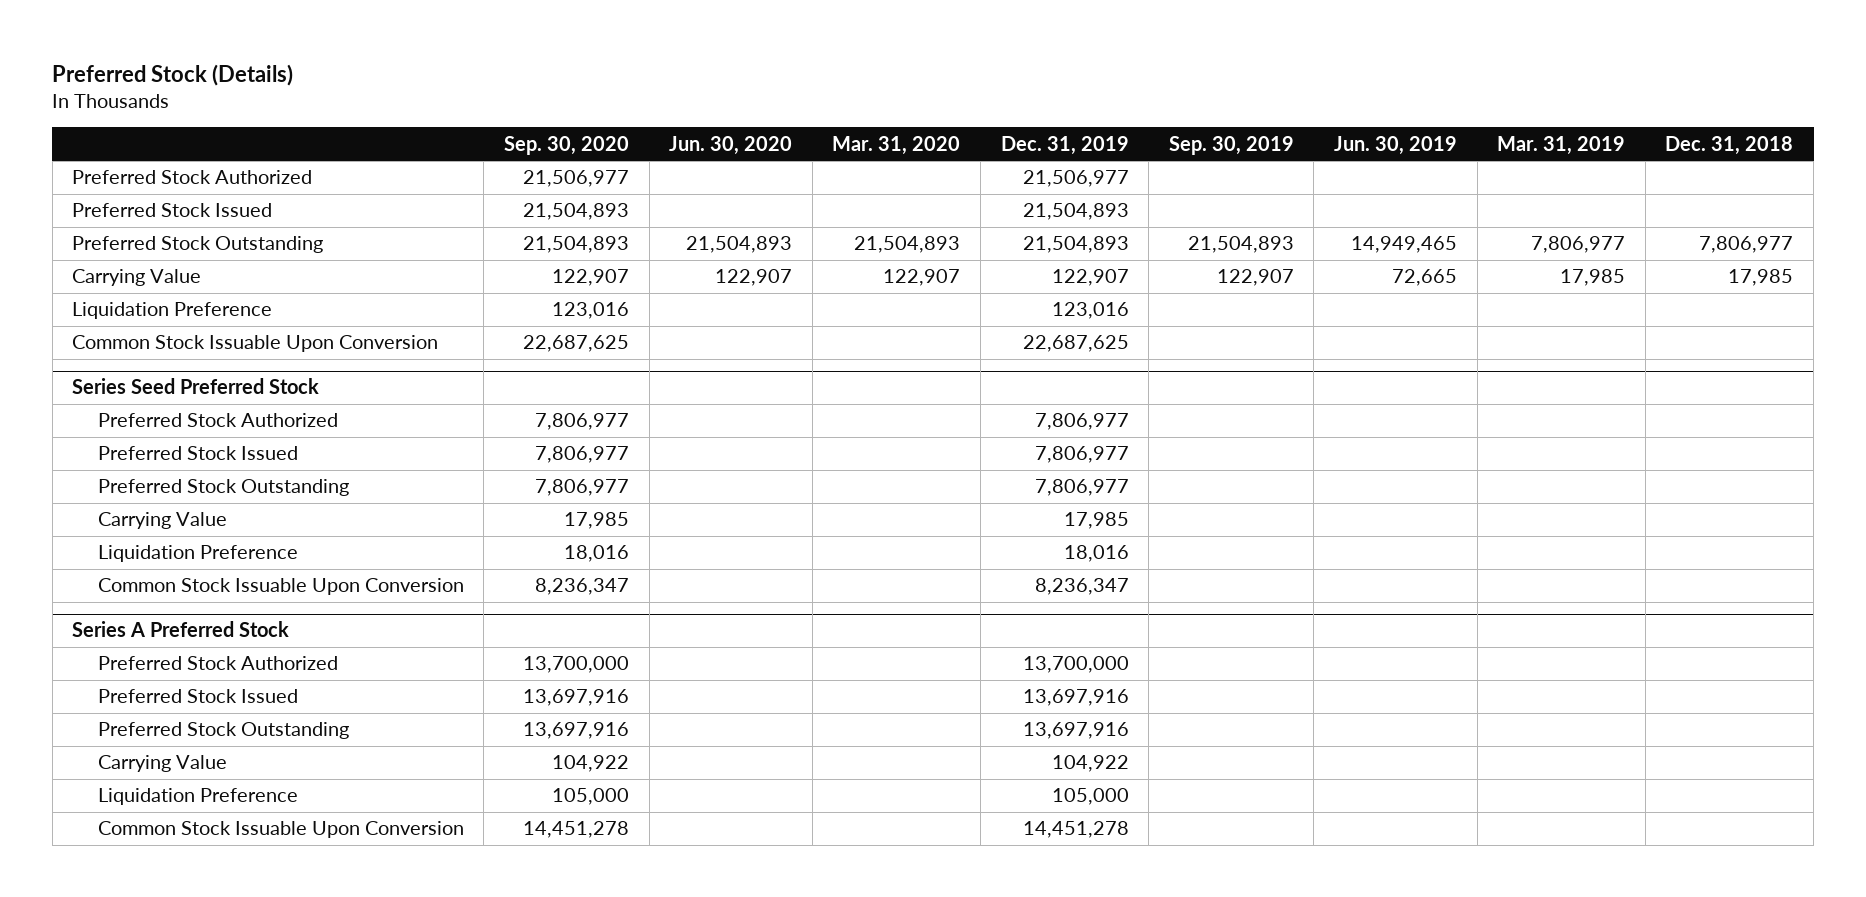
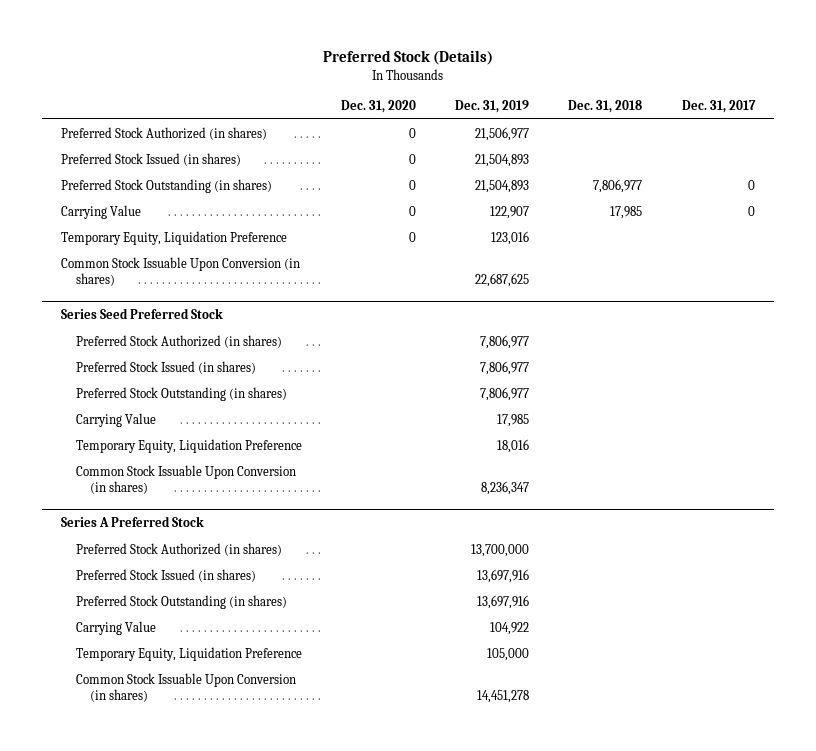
[504,135,630,155] Sep. 30, 2020 -> none
[669,135,793,155] Jun. 30, 2020 -> none
[832,135,961,155] Mar. 31, 2020 -> none
[1168,135,1294,155] Sep. 30, 2019 -> none
[1334,135,1458,155] Jun. 30, 2019 -> none
[1497,135,1626,155] Mar. 31, 2019 -> none
none -> [340,100,416,114] Dec. 31, 2020
none -> [681,100,756,114] Dec. 31, 2017
[72,170,313,185] Preferred Stock Authorized -> [61,126,268,140] Preferred Stock Authorized (in shares)
[72,203,273,218] Preferred Stock Issued -> [61,152,242,166] Preferred Stock Issued (in shares)
[72,236,324,254] Preferred Stock Outstanding -> [61,178,273,193] Preferred Stock Outstanding (in shares)
[72,302,273,320] Liquidation Preference -> [61,230,288,245] Temporary Equity, Liquidation Preference
[72,335,439,353] Common Stock Issuable Upon Conversion -> [61,256,301,287] Common Stock Issuable Upon Conversion (in shares)
[97,413,338,428] Preferred Stock Authorized -> [75,334,282,348] Preferred Stock Authorized (in shares)
[97,446,298,461] Preferred Stock Issued -> [75,360,256,374] Preferred Stock Issued (in shares)
[97,479,349,497] Preferred Stock Outstanding -> [75,386,287,401] Preferred Stock Outstanding (in shares)
[97,545,298,563] Liquidation Preference -> [75,438,302,453] Temporary Equity, Liquidation Preference
[97,578,464,596] Common Stock Issuable Upon Conversion -> [75,464,296,495] Common Stock Issuable Upon Conversion (in shares)
[97,656,338,671] Preferred Stock Authorized -> [75,542,282,556] Preferred Stock Authorized (in shares)
[97,689,298,704] Preferred Stock Issued -> [75,568,256,582] Preferred Stock Issued (in shares)
[97,722,349,740] Preferred Stock Outstanding -> [75,594,287,609] Preferred Stock Outstanding (in shares)
[97,788,298,806] Liquidation Preference -> [75,646,302,661] Temporary Equity, Liquidation Preference
[97,821,464,839] Common Stock Issuable Upon Conversion -> [75,672,296,703] Common Stock Issuable Upon Conversion (in shares)

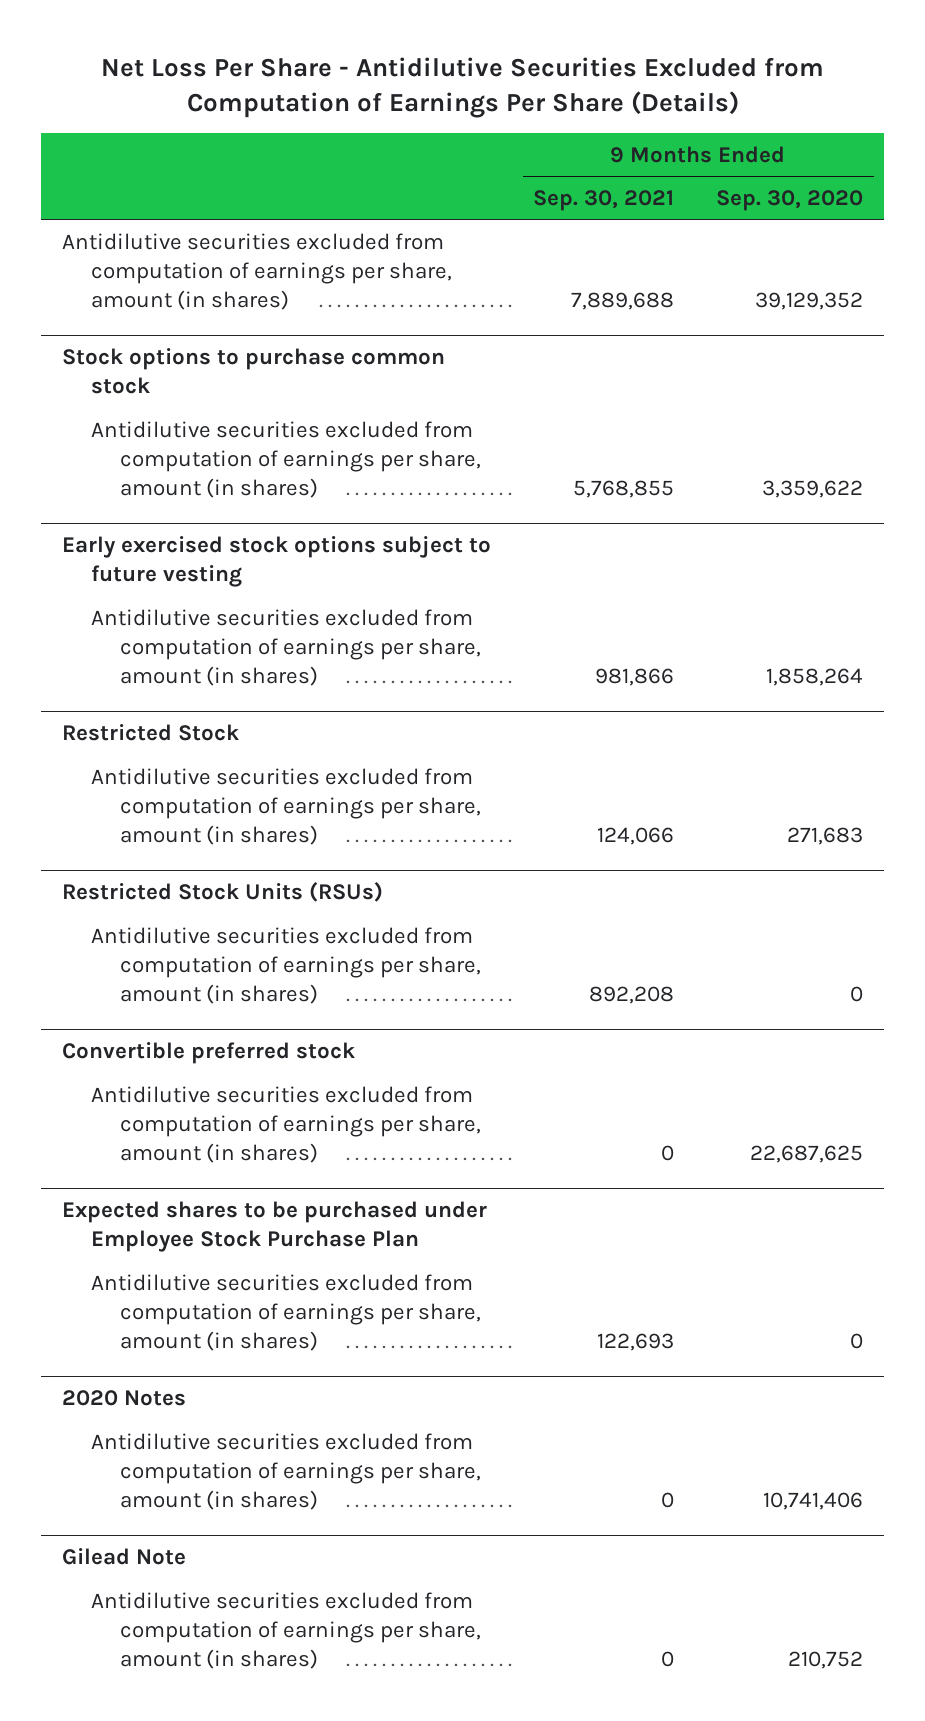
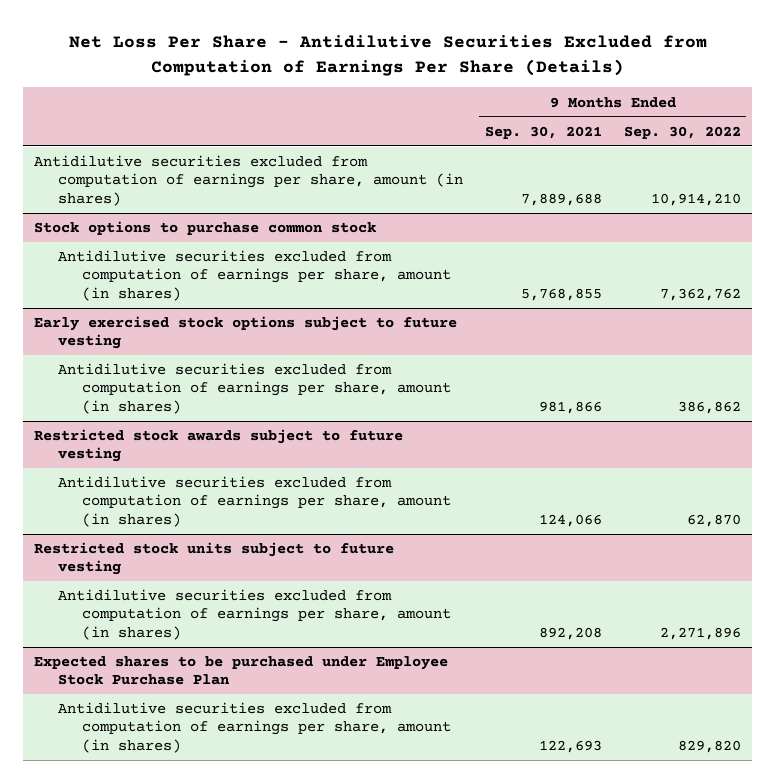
[716,189,864,211] Sep. 30, 2020 -> none
none -> [623,125,741,139] Sep. 30, 2022
[61,724,239,742] Restricted Stock -> [34,429,404,463] Restricted stock awards subject to future vesting
[61,882,383,903] Restricted Stock Units (RSUs) -> [34,542,395,576] Restricted stock units subject to future vesting
[61,1042,355,1065] Convertible preferred stock -> none
[91,1085,482,1163] Antidilutive securities excluded from computation of earnings per share, amount (in shares) -> none
[61,1390,186,1407] 2020 Notes -> none
[91,1432,482,1510] Antidilutive securities excluded from computation of earnings per share, amount (in shares) -> none
[61,1548,186,1566] Gilead Note -> none
[91,1591,482,1669] Antidilutive securities excluded from computation of earnings per share, amount (in shares) -> none

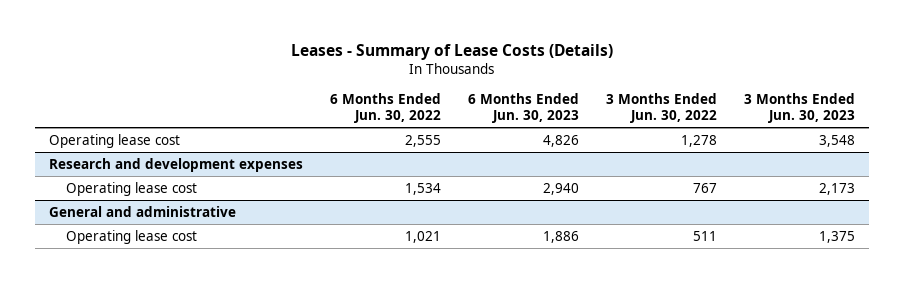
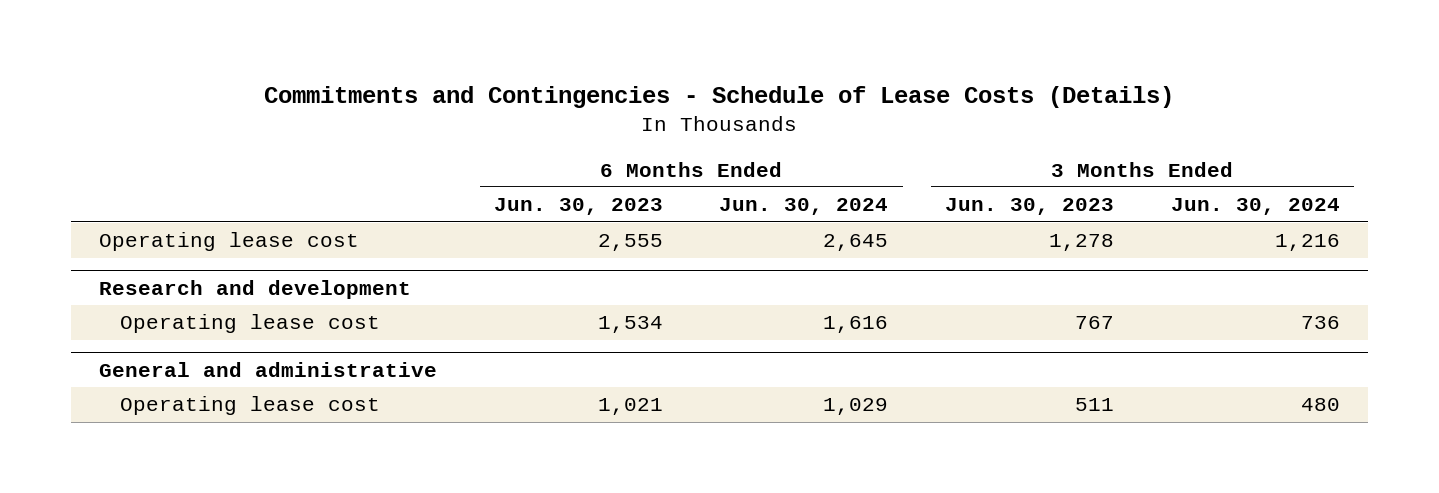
[290,43,613,60] Leases - Summary of Lease Costs (Details) -> [264,86,1175,109] Commitments and Contingencies - Schedule of Lease Costs (Details)
[329,93,441,123] 6 Months Ended Jun. 30, 2022 -> none
[605,93,717,123] 3 Months Ended Jun. 30, 2022 -> none
none -> [719,198,889,216] Jun. 30, 2024
none -> [1170,198,1340,216] Jun. 30, 2024
[542,134,579,147] 4,826 -> [597,234,663,252] 2,555
[819,134,856,147] 3,548 -> [1049,234,1115,252] 1,278
[48,157,303,172] Research and development expenses -> [99,279,412,299] Research and development
[542,182,579,195] 2,940 -> [597,316,663,334] 1,534
[819,182,856,195] 2,173 -> [1075,316,1115,330] 767
[542,230,579,243] 1,886 -> [597,398,663,416] 1,021
[819,230,856,243] 1,375 -> [1075,398,1115,412] 511

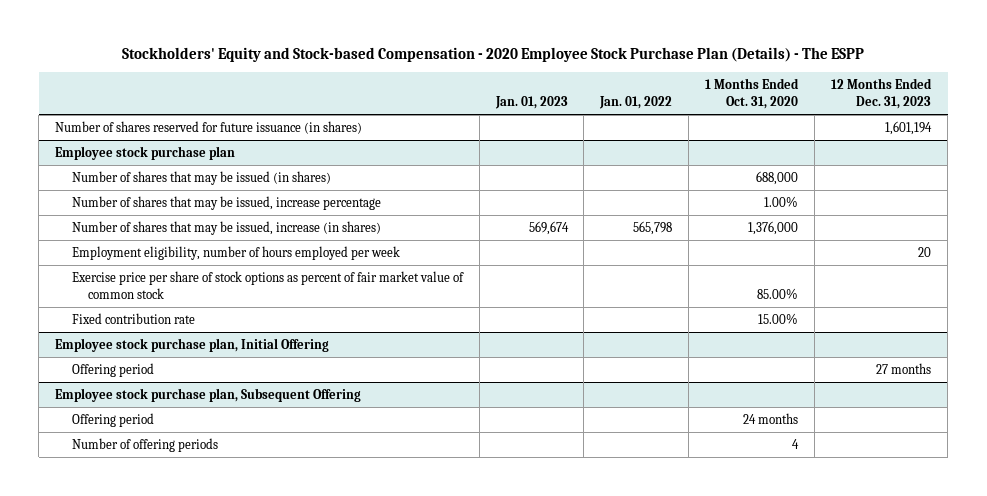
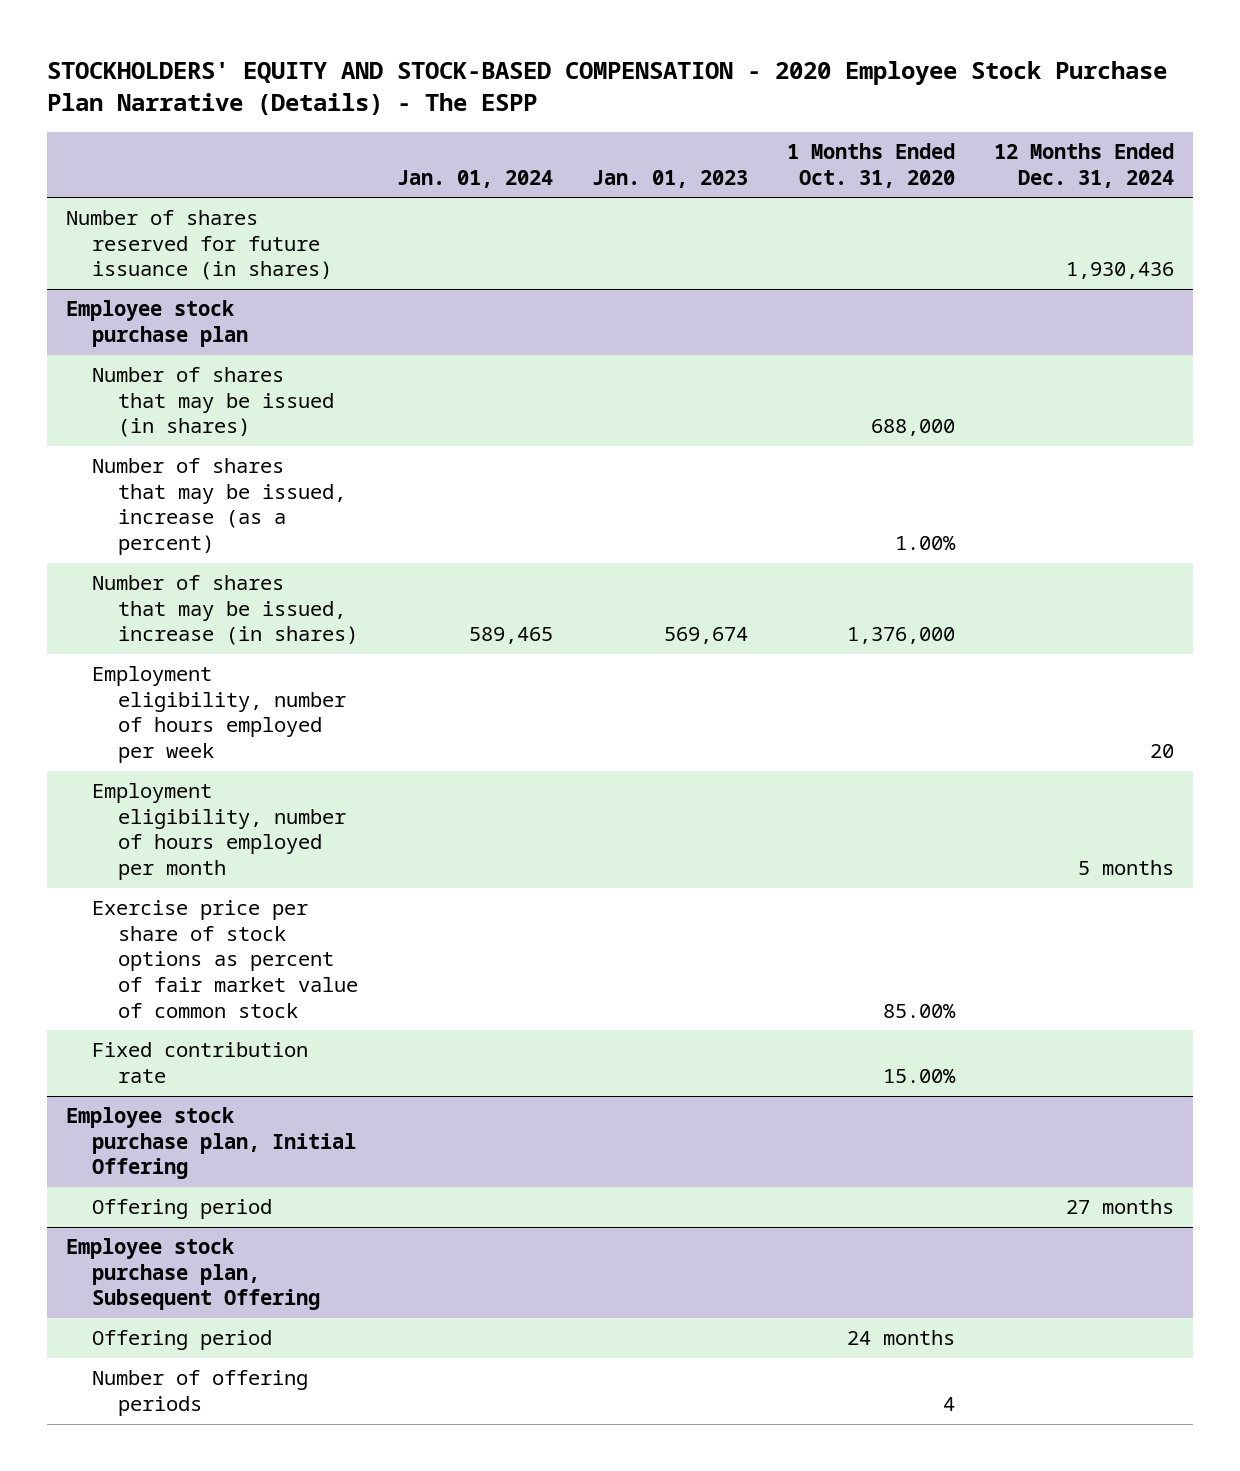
[122,47,865,63] Stockholders' Equity and Stock-based Compensation - 2020 Employee Stock Purchase Plan (Details) - The ESPP -> [46,61,1167,116] STOCKHOLDERS' EQUITY AND STOCK-BASED COMPENSATION - 2020 Employee Stock Purchase Plan Narrative (Details) - The ESPP
[599,96,673,110] Jan. 01, 2022 -> none
[831,78,933,110] 12 Months Ended Dec. 31, 2023 -> none
none -> [397,169,554,188] Jan. 01, 2024
none -> [993,143,1174,188] 12 Months Ended Dec. 31, 2024
[71,196,381,211] Number of shares that may be issued, increase percentage -> [92,458,347,556] Number of shares that may be issued, increase (as a percent)
none -> [92,783,347,881] Employment eligibility, number of hours employed per month

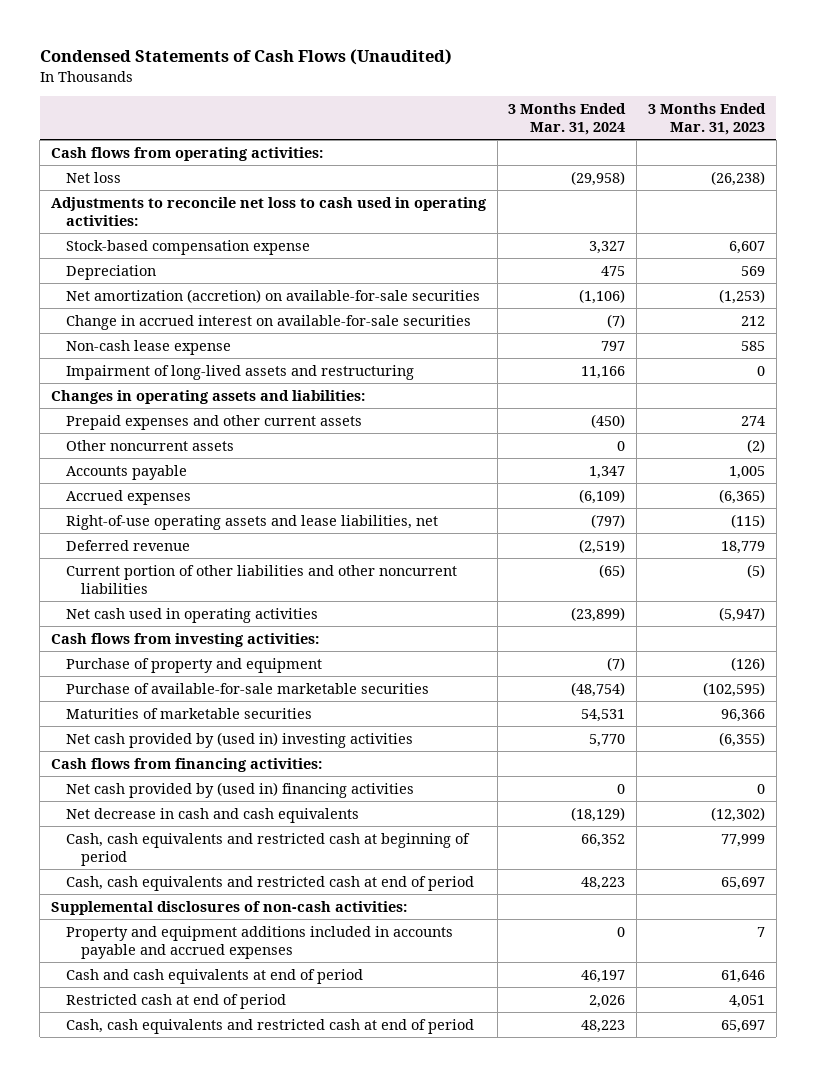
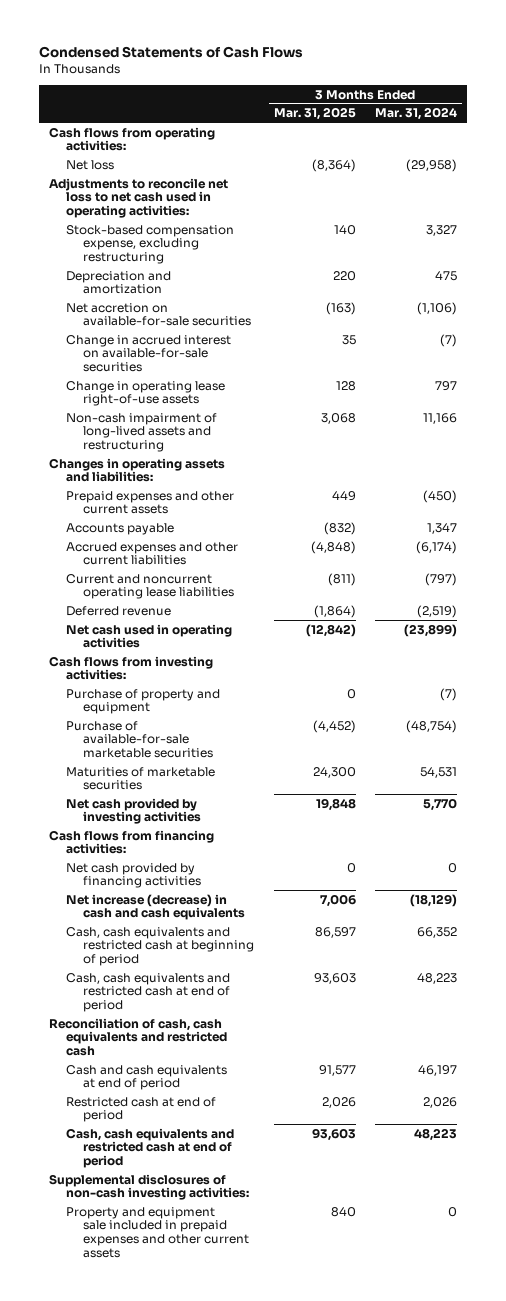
[39,49,452,66] Condensed Statements of Cash Flows (Unaudited) -> [39,46,304,59] Condensed Statements of Cash Flows
[647,103,766,135] 3 Months Ended Mar. 31, 2023 -> none
none -> [273,107,356,121] Mar. 31, 2025
[50,196,487,226] Adjustments to reconcile net loss to cash used in operating activities: -> [48,177,228,219] Adjustments to reconcile net loss to net cash used in operating activities:
[66,239,311,255] Stock-based compensation expense -> [65,224,234,265] Stock-based compensation expense, excluding restructuring
[66,264,157,280] Depreciation -> [65,270,171,295] Depreciation and amortization
[66,288,481,303] Net amortization (accretion) on available-for-sale securities -> [65,302,252,327] Net accretion on available-for-sale securities
[66,339,232,355] Non-cash lease expense -> [65,380,225,407] Change in operating lease right-of-use assets
[66,364,415,380] Impairment of long-lived assets and restructuring -> [65,412,217,453] Non-cash impairment of long-lived assets and restructuring
[66,439,235,451] Other noncurrent assets -> none
[66,489,192,505] Accrued expenses -> none
none -> [65,541,238,566] Accrued expenses and other current liabilities
[66,514,439,530] Right-of-use operating assets and lease liabilities, net -> [65,573,235,600] Current and noncurrent operating lease liabilities
[66,564,458,594] Current portion of other liabilities and other noncurrent liabilities -> none
[66,731,414,748] Net cash provided by (used in) investing activities -> [65,797,202,825] Net cash provided by investing activities
[66,781,415,798] Net cash provided by (used in) financing activities -> [65,862,202,889] Net cash provided by financing activities
[66,807,360,823] Net decrease in cash and cash equivalents -> [65,893,246,921] Net increase (decrease) in cash and cash equivalents
[50,900,407,915] Supplemental disclosures of non-cash activities: -> none
[66,925,454,959] Property and equipment additions included in accounts payable and accrued expenses -> none
none -> [48,1017,227,1057] Reconciliation of cash, cash equivalents and restricted cash
none -> [48,1173,249,1201] Supplemental disclosures of non-cash investing activities:
none -> [65,1206,250,1258] Property and equipment sale included in prepaid expenses and other current assets

